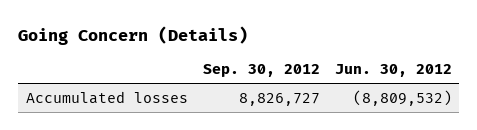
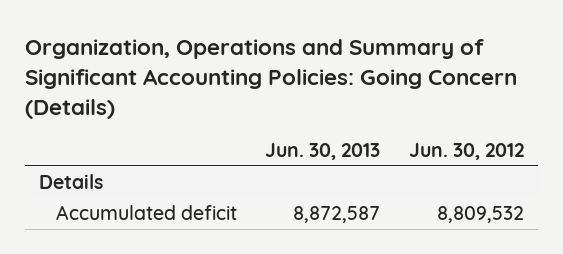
[18,25,249,45] Going Concern (Details) -> [24,38,517,120] Organization, Operations and Summary of Significant Accounting Policies: Going Concern (Details)
[202,64,320,78] Sep. 30, 2012 -> none
none -> [265,143,381,161] Jun. 30, 2013
none -> [38,174,103,190] Details
[25,91,188,105] Accumulated losses -> [55,205,237,221] Accumulated deficit
[352,90,452,107] (8,809,532) -> [436,206,524,224] 8,809,532

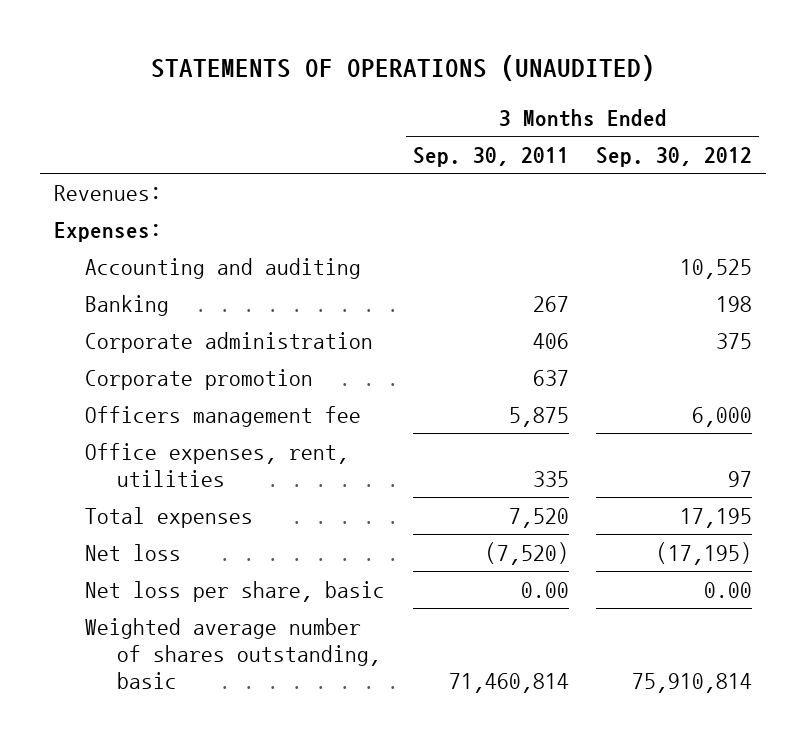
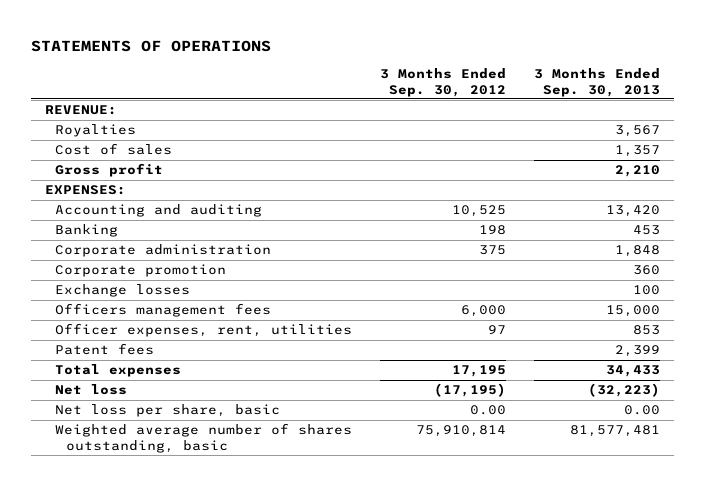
[151,54,656,81] STATEMENTS OF OPERATIONS (UNAUDITED) -> [31,40,272,53] STATEMENTS OF OPERATIONS
[412,146,569,167] Sep. 30, 2011 -> none
none -> [533,67,660,97] 3 Months Ended Sep. 30, 2013
[54,184,163,201] Revenues: -> none
none -> [45,105,118,116] REVENUE:
none -> [55,124,137,138] Royalties
none -> [55,143,173,156] Cost of sales
none -> [55,163,164,178] Gross profit
[54,221,163,242] Expenses: -> [45,185,127,196] EXPENSES:
none -> [55,284,191,298] Exchange losses
[85,405,362,427] Officers management fee -> [55,303,272,318] Officers management fees
[85,442,350,487] Office expenses, rent, utilities -> [55,323,353,338] Officer expenses, rent, utilities
none -> [55,343,155,356] Patent fees

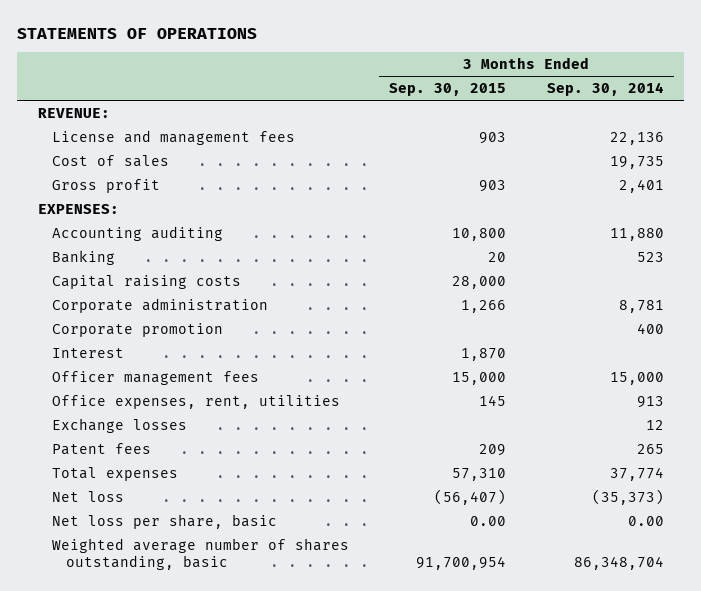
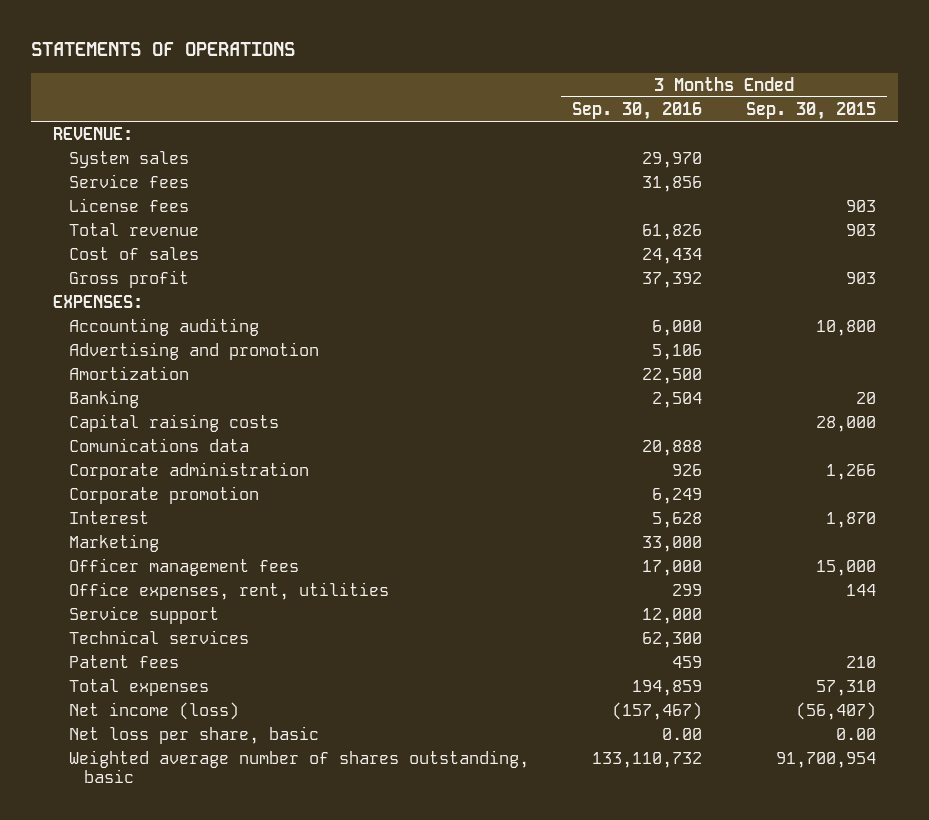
[546,82,664,97] Sep. 30, 2014 -> none
none -> [572,101,703,120] Sep. 30, 2016
none -> [68,150,189,168] System sales
none -> [68,173,189,188] Service fees
[51,129,295,145] License and management fees -> [68,197,189,212] License fees
none -> [68,222,199,236] Total revenue
none -> [68,341,319,360] Advertising and promotion
none -> [68,365,189,380] Amortization
none -> [68,437,249,452] Comunications data
none -> [68,533,159,552] Marketing
[51,417,187,433] Exchange losses -> none
[479,394,507,406] 145 -> [846,583,877,596] 144
none -> [68,605,219,624] Service support
none -> [68,629,249,644] Technical services
[479,443,507,456] 209 -> [846,655,877,668] 210
[51,490,124,502] Net loss -> [68,701,239,720] Net income (loss)

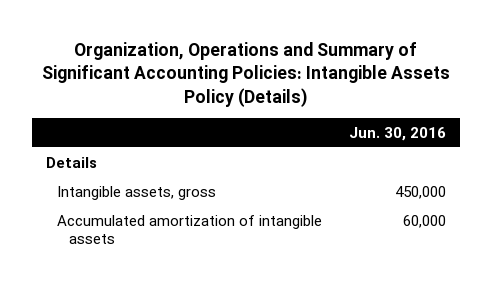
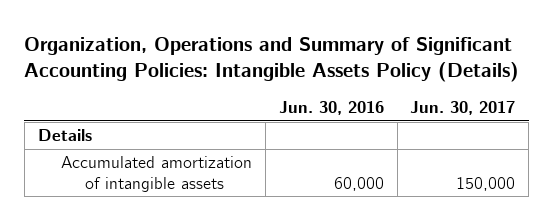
none -> [410,101,516,116] Jun. 30, 2017
[57,185,217,200] Intangible assets, gross -> none

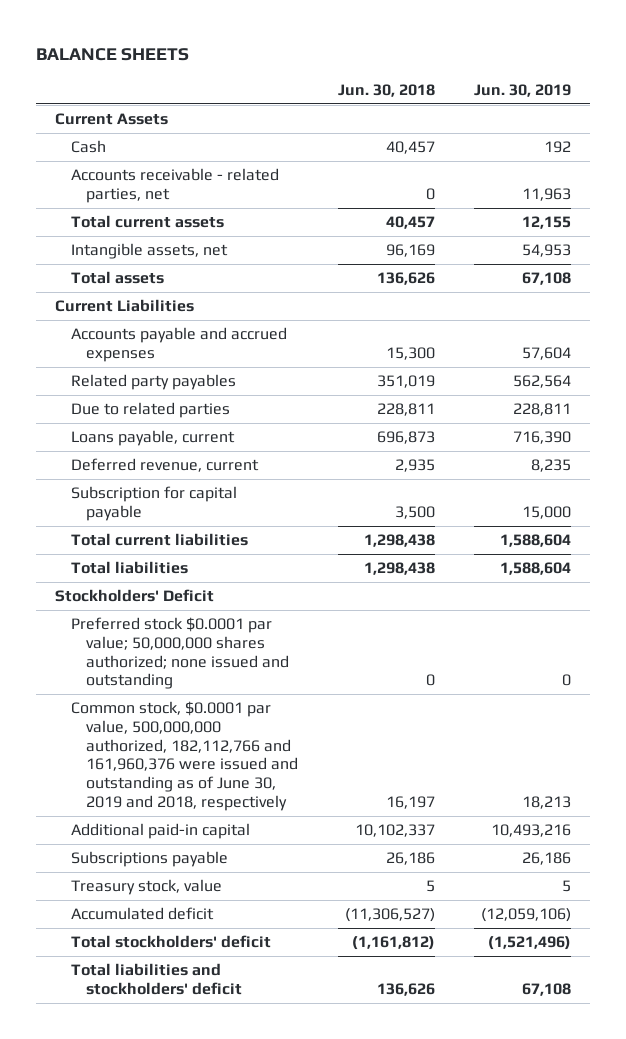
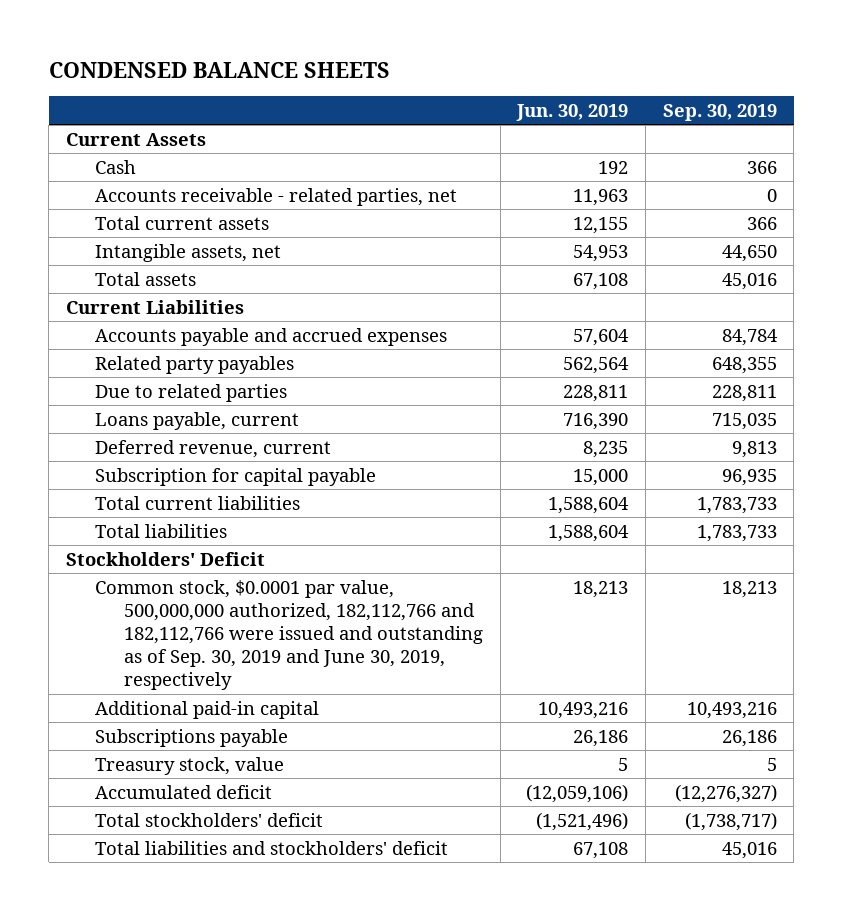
[35,48,189,62] BALANCE SHEETS -> [48,61,390,78] CONDENSED BALANCE SHEETS
[337,83,435,97] Jun. 30, 2018 -> none
none -> [662,104,777,122] Sep. 30, 2019
[70,617,290,690] Preferred stock $0.0001 par value; 50,000,000 shares authorized; none issued and outstanding -> none
[70,701,299,811] Common stock, $0.0001 par value, 500,000,000 authorized, 182,112,766 and 161,960,376 were issued and outstanding as of June 30, 2019 and 2018, respectively -> [94,579,484,691] Common stock, $0.0001 par value, 500,000,000 authorized, 182,112,766 and 182,112,766 were issued and outstanding as of Sep. 30, 2019 and June 30, 2019, respectively

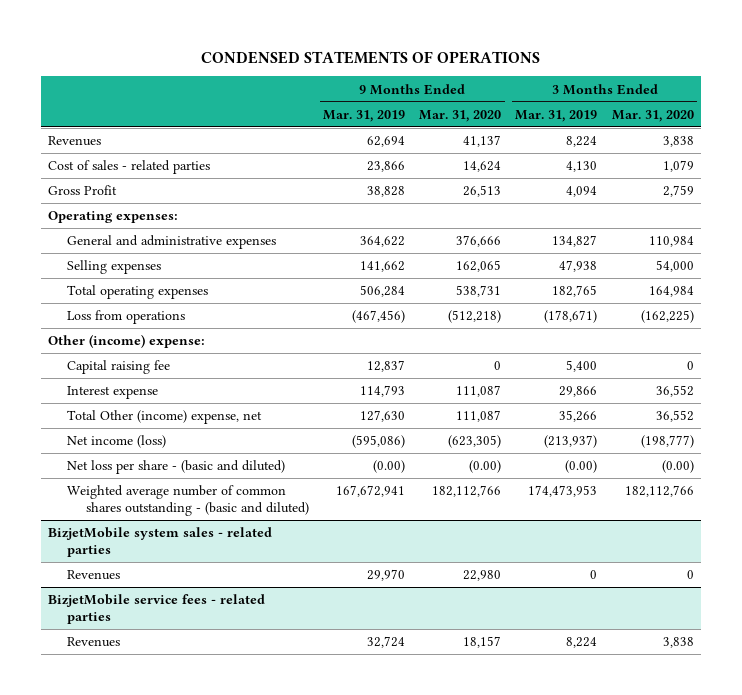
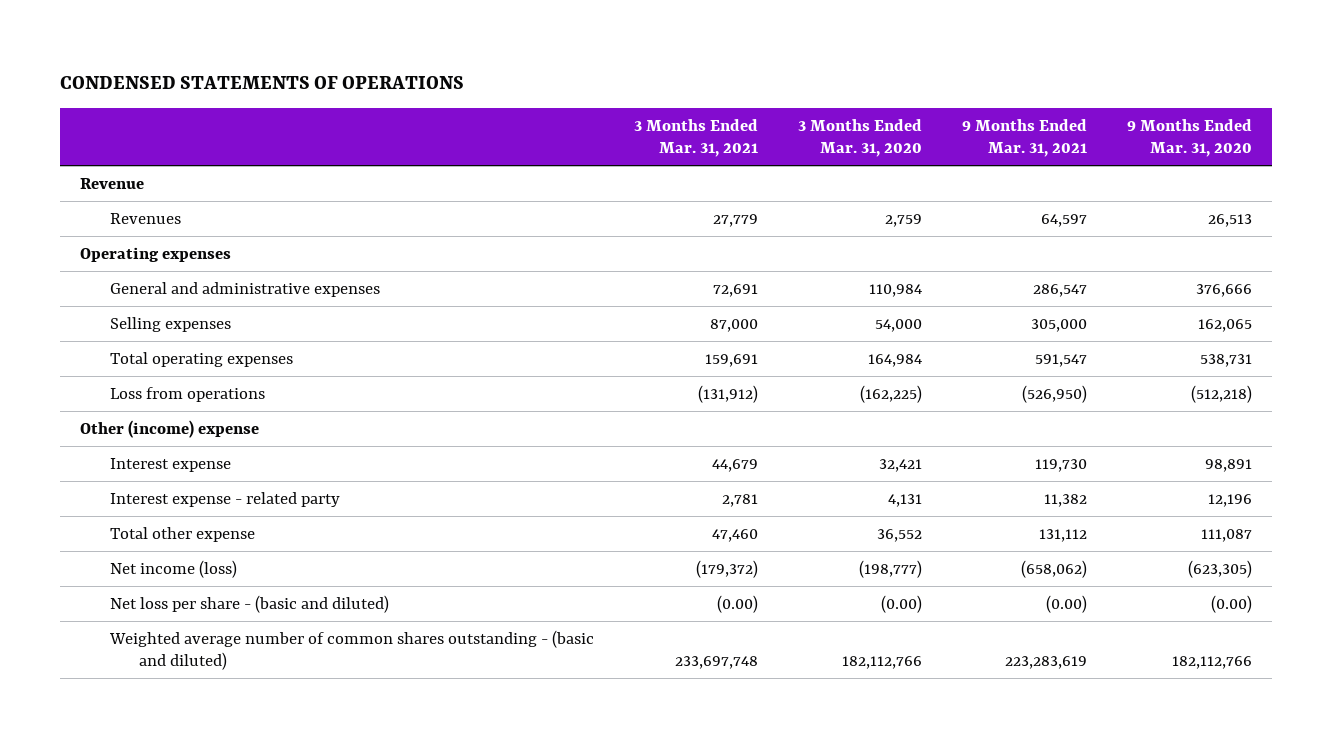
[323,109,406,122] Mar. 31, 2019 -> none
[515,109,598,122] Mar. 31, 2019 -> none
none -> [633,119,758,158] 3 Months Ended Mar. 31, 2021
none -> [961,119,1087,158] 9 Months Ended Mar. 31, 2021
[48,160,211,175] Cost of sales - related parties -> none
[48,185,118,196] Gross Profit -> none
none -> [79,177,144,189] Revenue
[463,135,502,148] 41,137 -> [1207,213,1252,227] 26,513
[662,136,694,148] 3,838 -> [884,213,922,227] 2,759
[48,211,179,224] Operating expenses: -> [79,246,231,262] Operating expenses
[67,360,171,375] Capital raising fee -> none
[48,334,206,349] Other (income) expense: -> [79,419,259,438] Other (income) expense
[456,385,502,398] 111,087 -> [1204,458,1252,472] 98,891
[655,385,694,398] 36,552 -> [878,458,922,472] 32,421
none -> [109,491,340,507] Interest expense - related party
[67,410,263,425] Total Other (income) expense, net -> [109,526,255,542] Total other expense
[48,527,273,558] BizjetMobile system sales - related parties -> none
[67,570,121,581] Revenues -> none
[48,594,266,625] BizjetMobile service fees - related parties -> none
[67,637,121,648] Revenues -> none

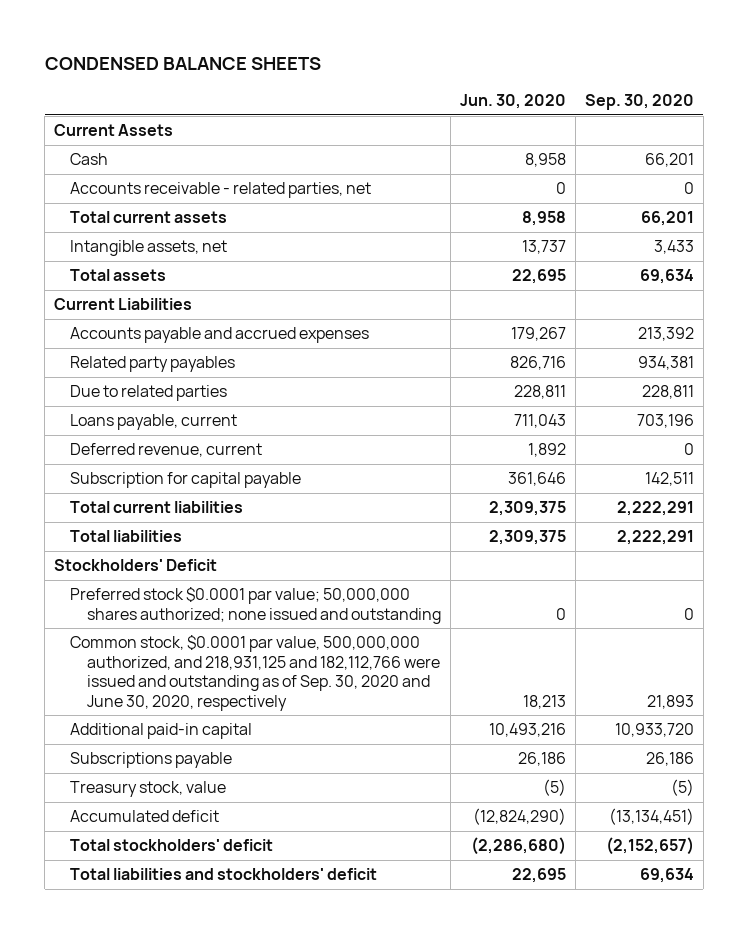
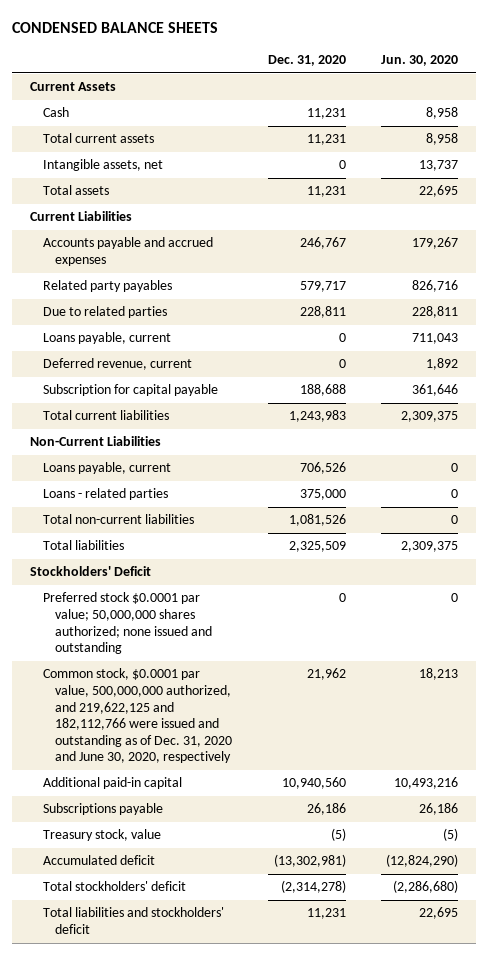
[584,93,694,110] Sep. 30, 2020 -> none
none -> [267,54,346,66] Dec. 31, 2020
[70,182,372,199] Accounts receivable - related parties, net -> none
none -> [30,436,162,447] Non-Current Liabilities
none -> [42,462,171,475] Loans payable, current
none -> [42,488,168,501] Loans - related parties
none -> [42,514,194,525] Total non-current liabilities
[70,635,440,711] Common stock, $0.0001 par value, 500,000,000 authorized, and 218,931,125 and 182,112,766 were issued and outstanding as of Sep. 30, 2020 and June 30, 2020, respectively -> [42,668,233,764] Common stock, $0.0001 par value, 500,000,000 authorized, and 219,622,125 and 182,112,766 were issued and outstanding as of Dec. 31, 2020 and June 30, 2020, respectively

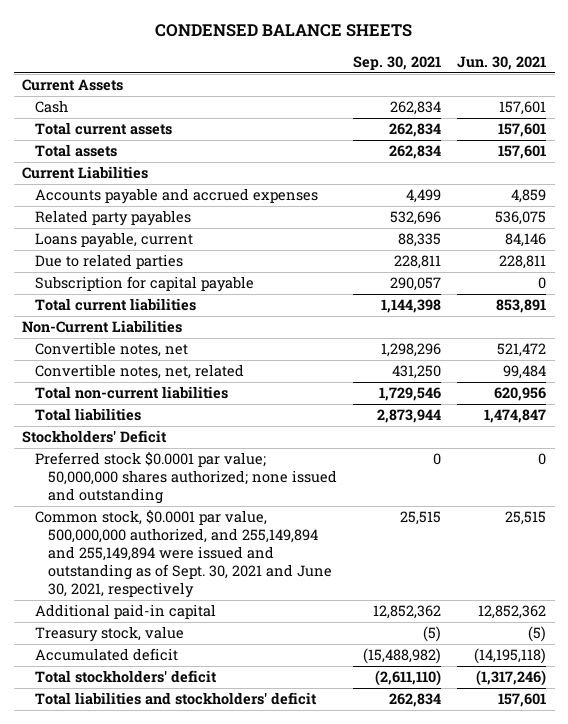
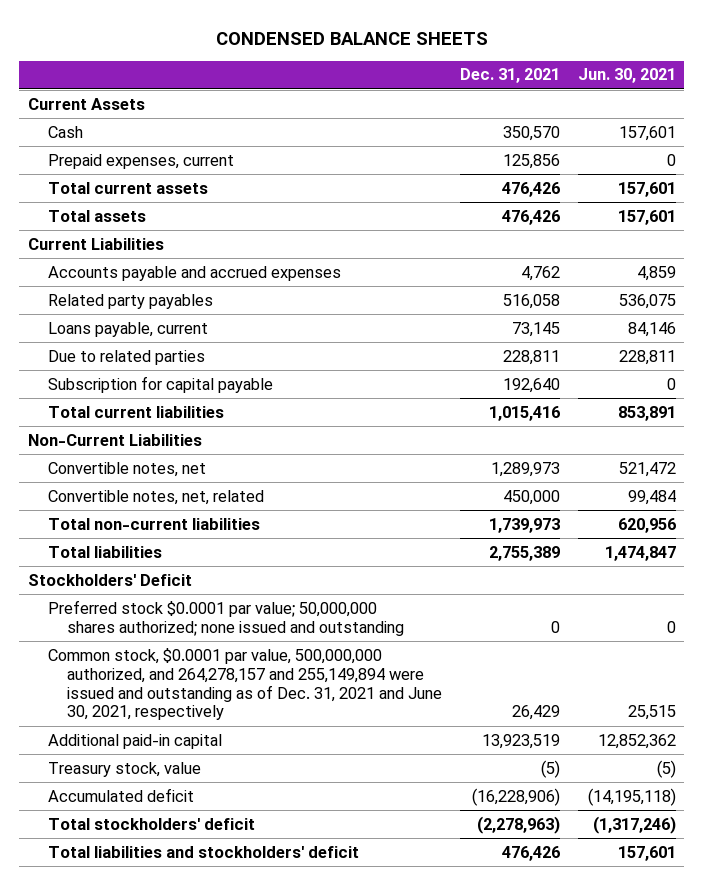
[353,55,442,70] Sep. 30, 2021 -> none
none -> [459,68,560,84] Dec. 31, 2021
none -> [47,153,234,169] Prepaid expenses, current
[34,510,332,598] Common stock, $0.0001 par value, 500,000,000 authorized, and 255,149,894 and 255,149,894 were issued and outstanding as of Sept. 30, 2021 and June 30, 2021, respectively -> [47,647,443,721] Common stock, $0.0001 par value, 500,000,000 authorized, and 264,278,157 and 255,149,894 were issued and outstanding as of Dec. 31, 2021 and June 30, 2021, respectively

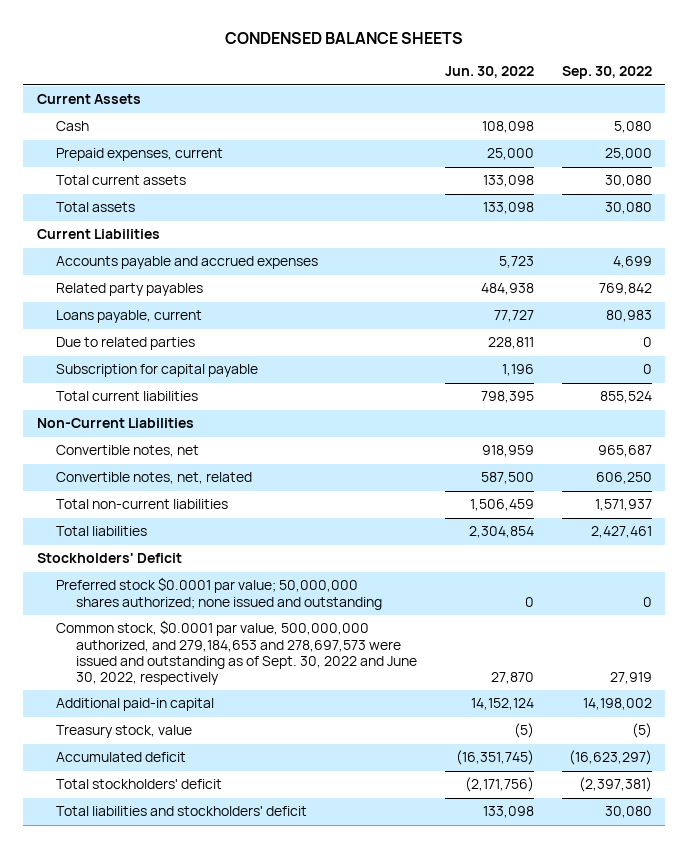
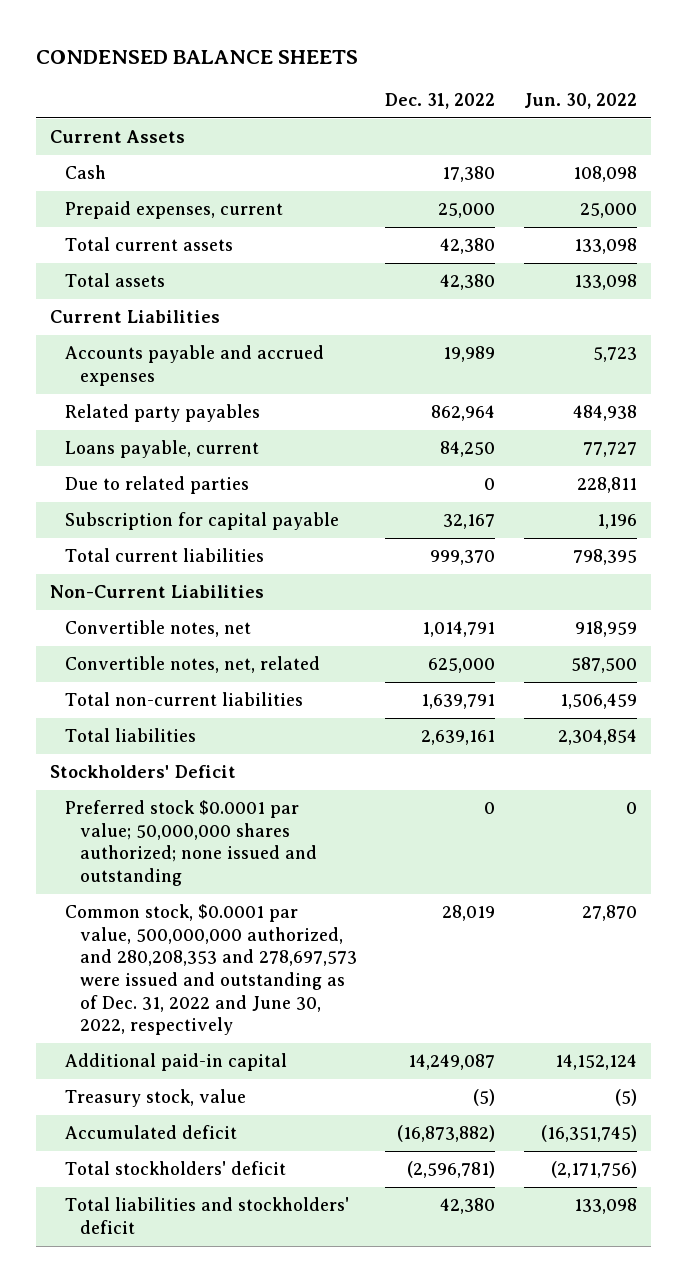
[561,66,652,80] Sep. 30, 2022 -> none
none -> [385,93,496,110] Dec. 31, 2022
[56,620,418,685] Common stock, $0.0001 par value, 500,000,000 authorized, and 279,184,653 and 278,697,573 were issued and outstanding as of Sept. 30, 2022 and June 30, 2022, respectively -> [64,904,357,1036] Common stock, $0.0001 par value, 500,000,000 authorized, and 280,208,353 and 278,697,573 were issued and outstanding as of Dec. 31, 2022 and June 30, 2022, respectively

